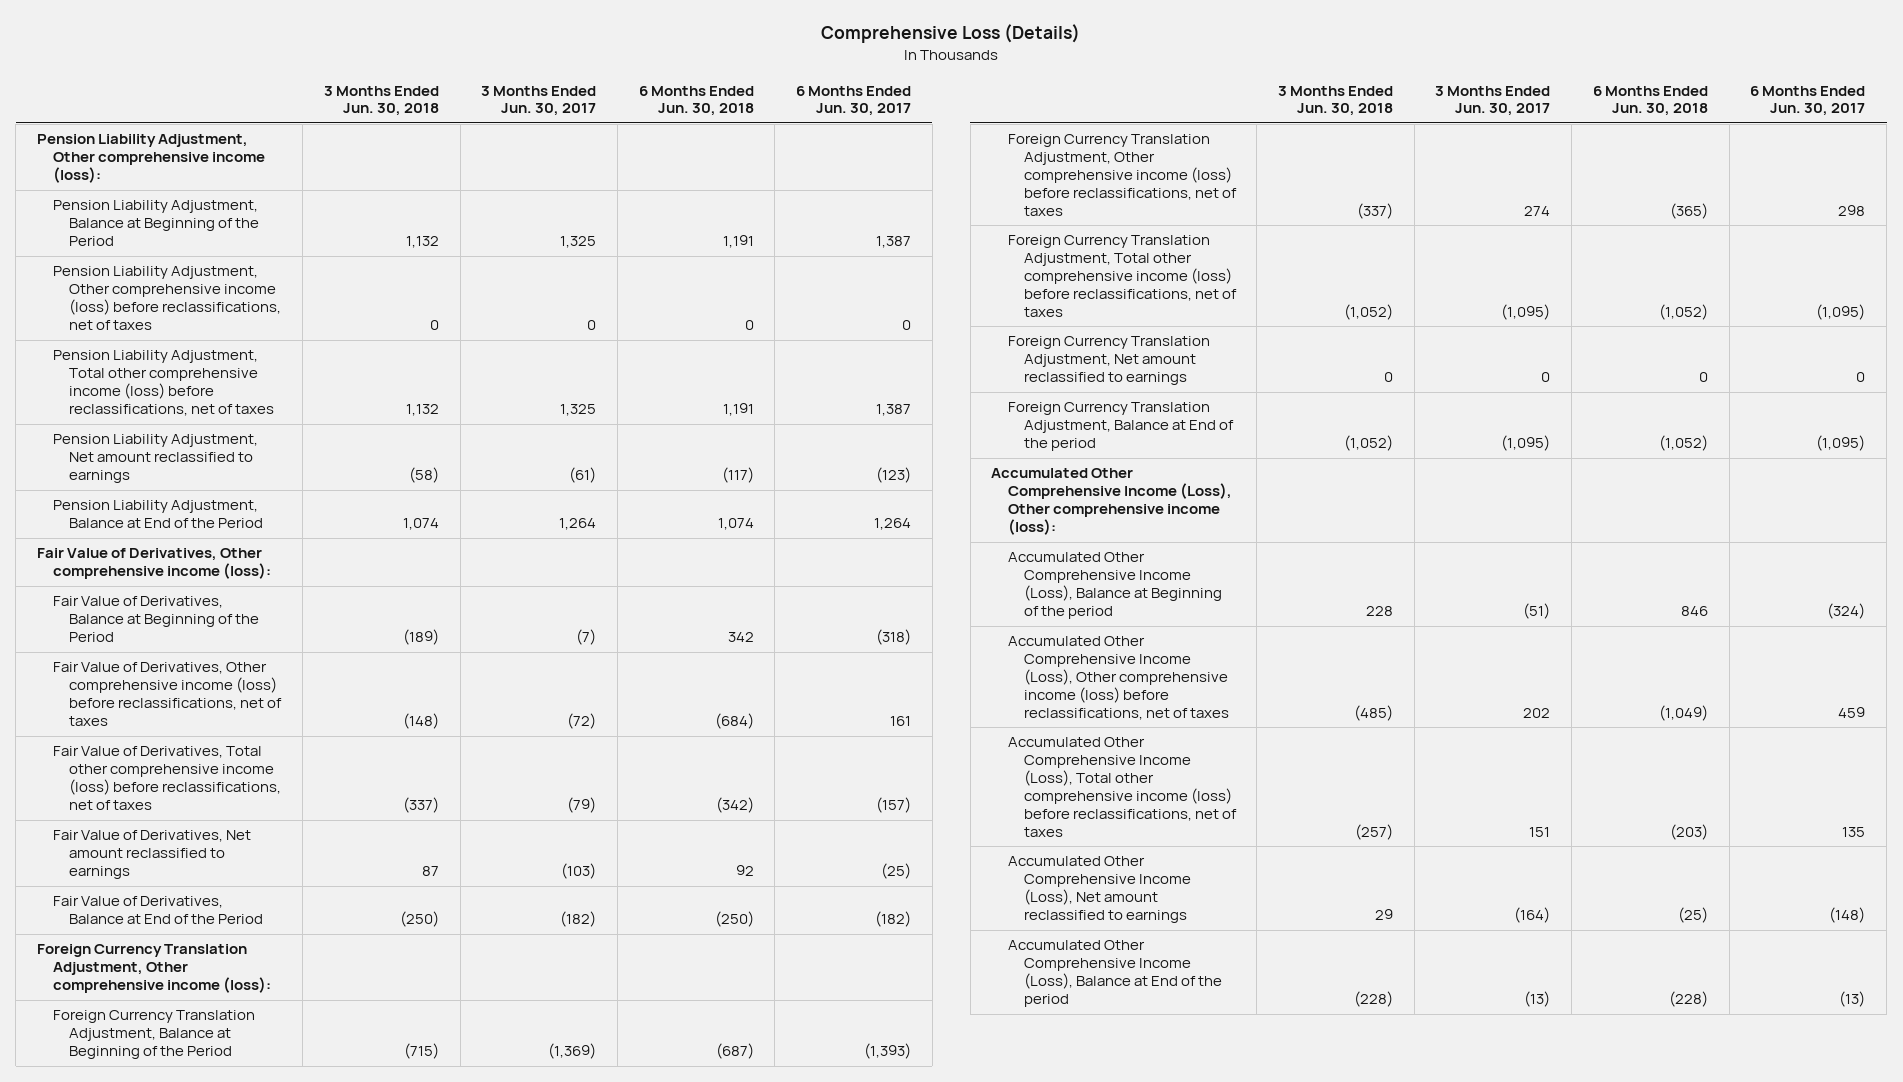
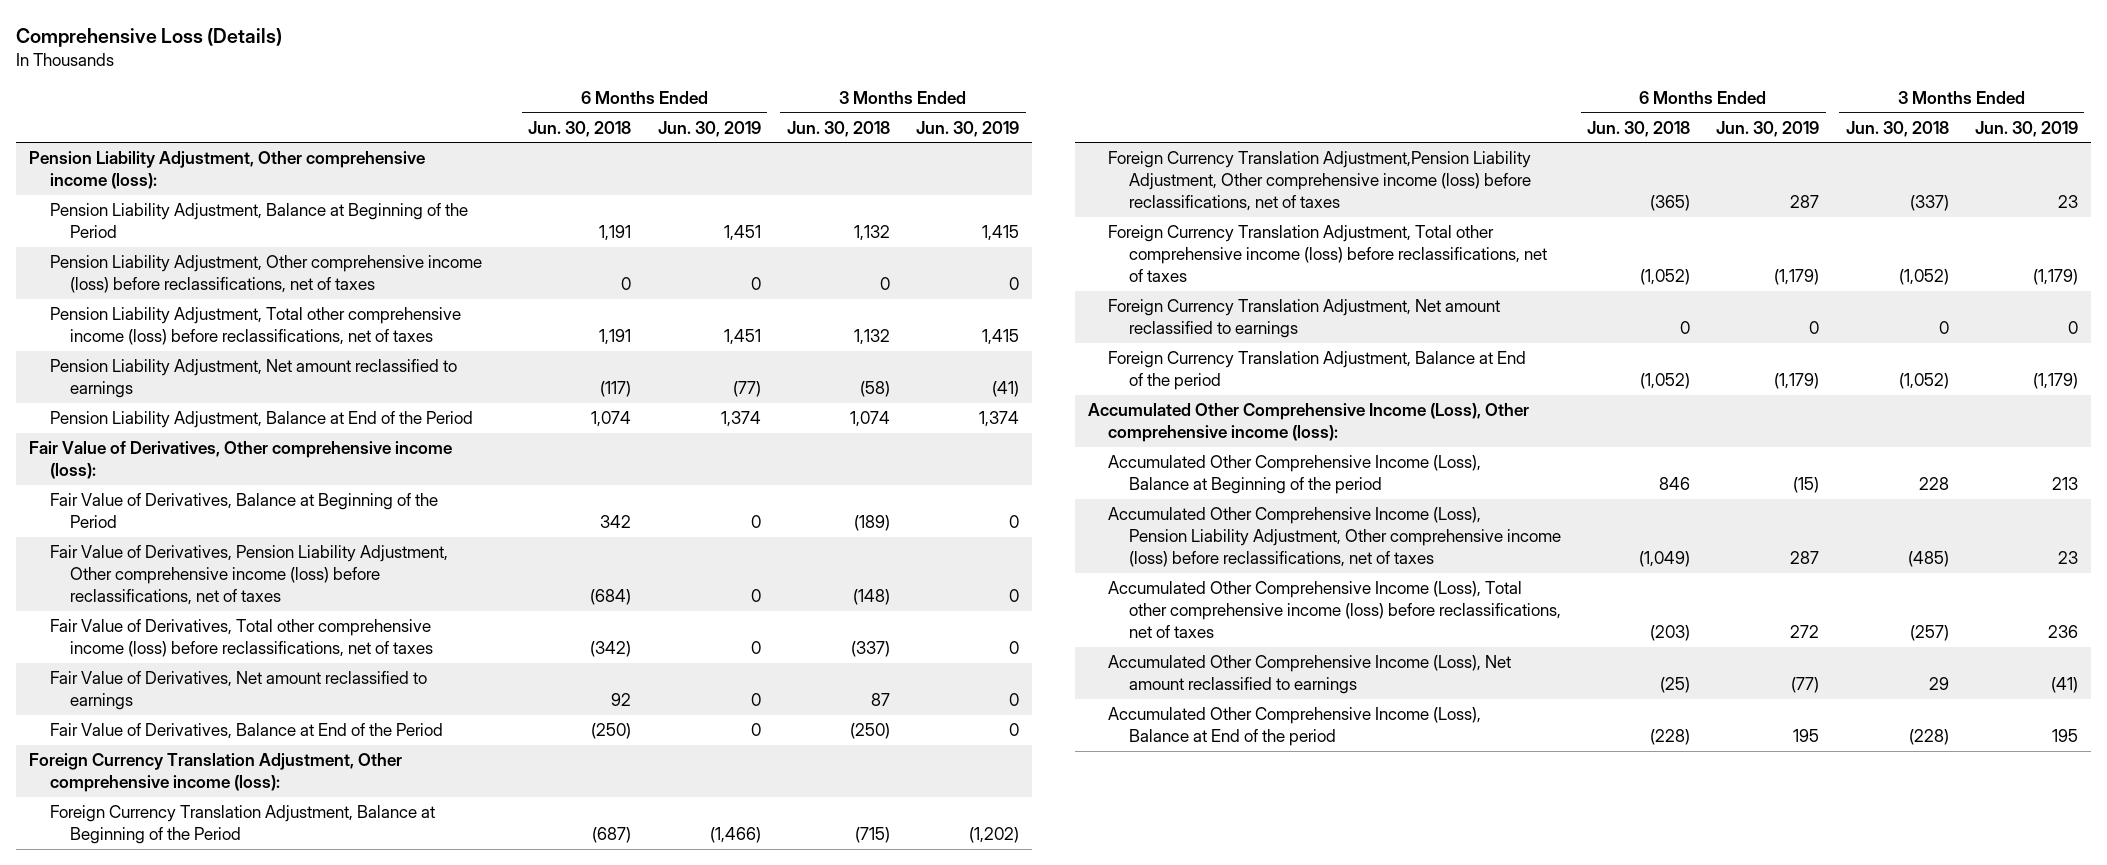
[481,85,597,117] 3 Months Ended Jun. 30, 2017 -> none
[796,85,912,117] 6 Months Ended Jun. 30, 2017 -> none
none -> [657,120,761,137] Jun. 30, 2019
none -> [915,120,1019,137] Jun. 30, 2019
[53,662,283,727] Fair Value of Derivatives, Other comprehensive income (loss) before reclassifications, net of taxes -> [49,545,448,606] Fair Value of Derivatives, Pension Liability Adjustment, Other comprehensive income (loss) before reclassifications, net of taxes
[1007,134,1237,217] Foreign Currency Translation Adjustment, Other comprehensive income (loss) before reclassifications, net of taxes -> [1108,151,1532,212] Foreign Currency Translation Adjustment,Pension Liability Adjustment, Other comprehensive income (loss) before reclassifications, net of taxes
[1007,636,1229,721] Accumulated Other Comprehensive Income (Loss), Other comprehensive income (loss) before reclassifications, net of taxes -> [1108,507,1562,568] Accumulated Other Comprehensive Income (Loss), Pension Liability Adjustment, Other comprehensive income (loss) before reclassifications, net of taxes

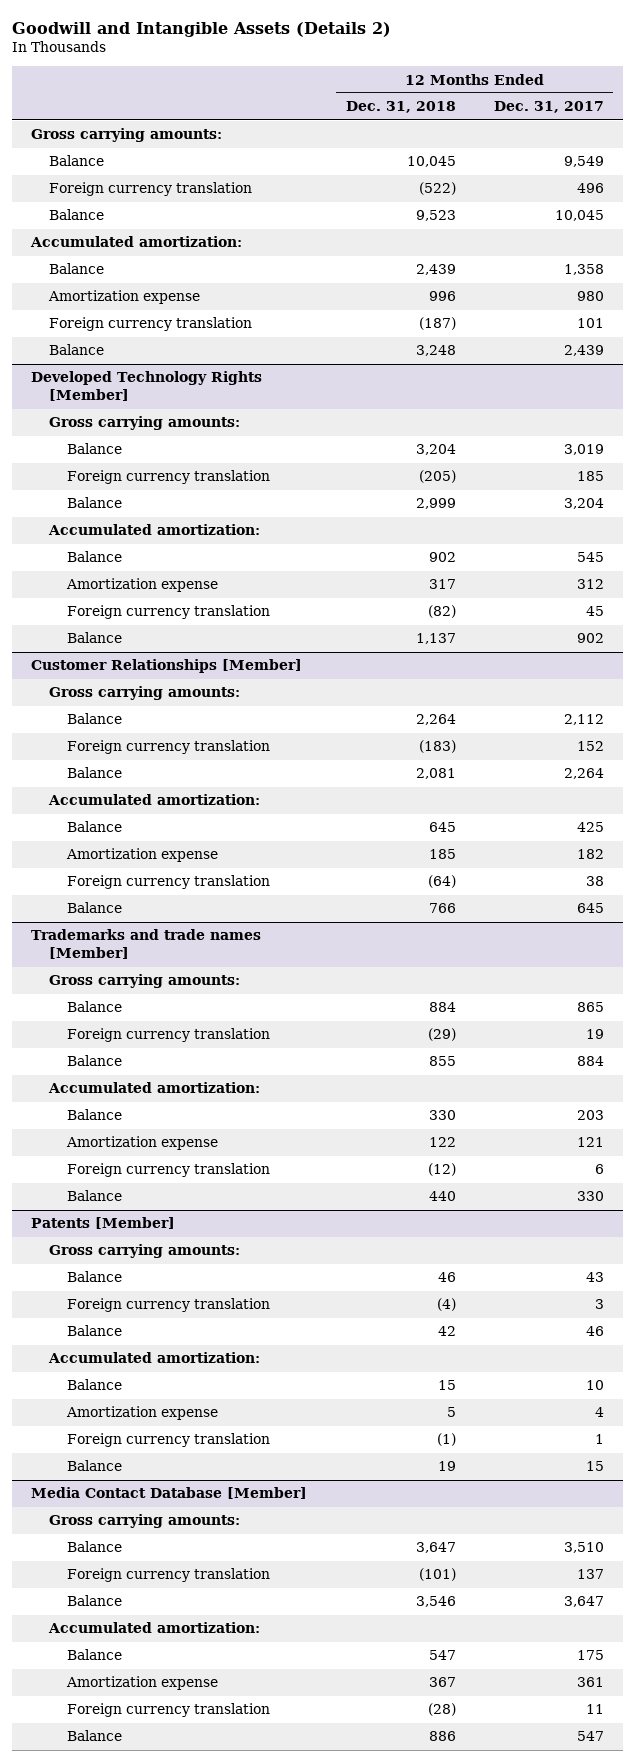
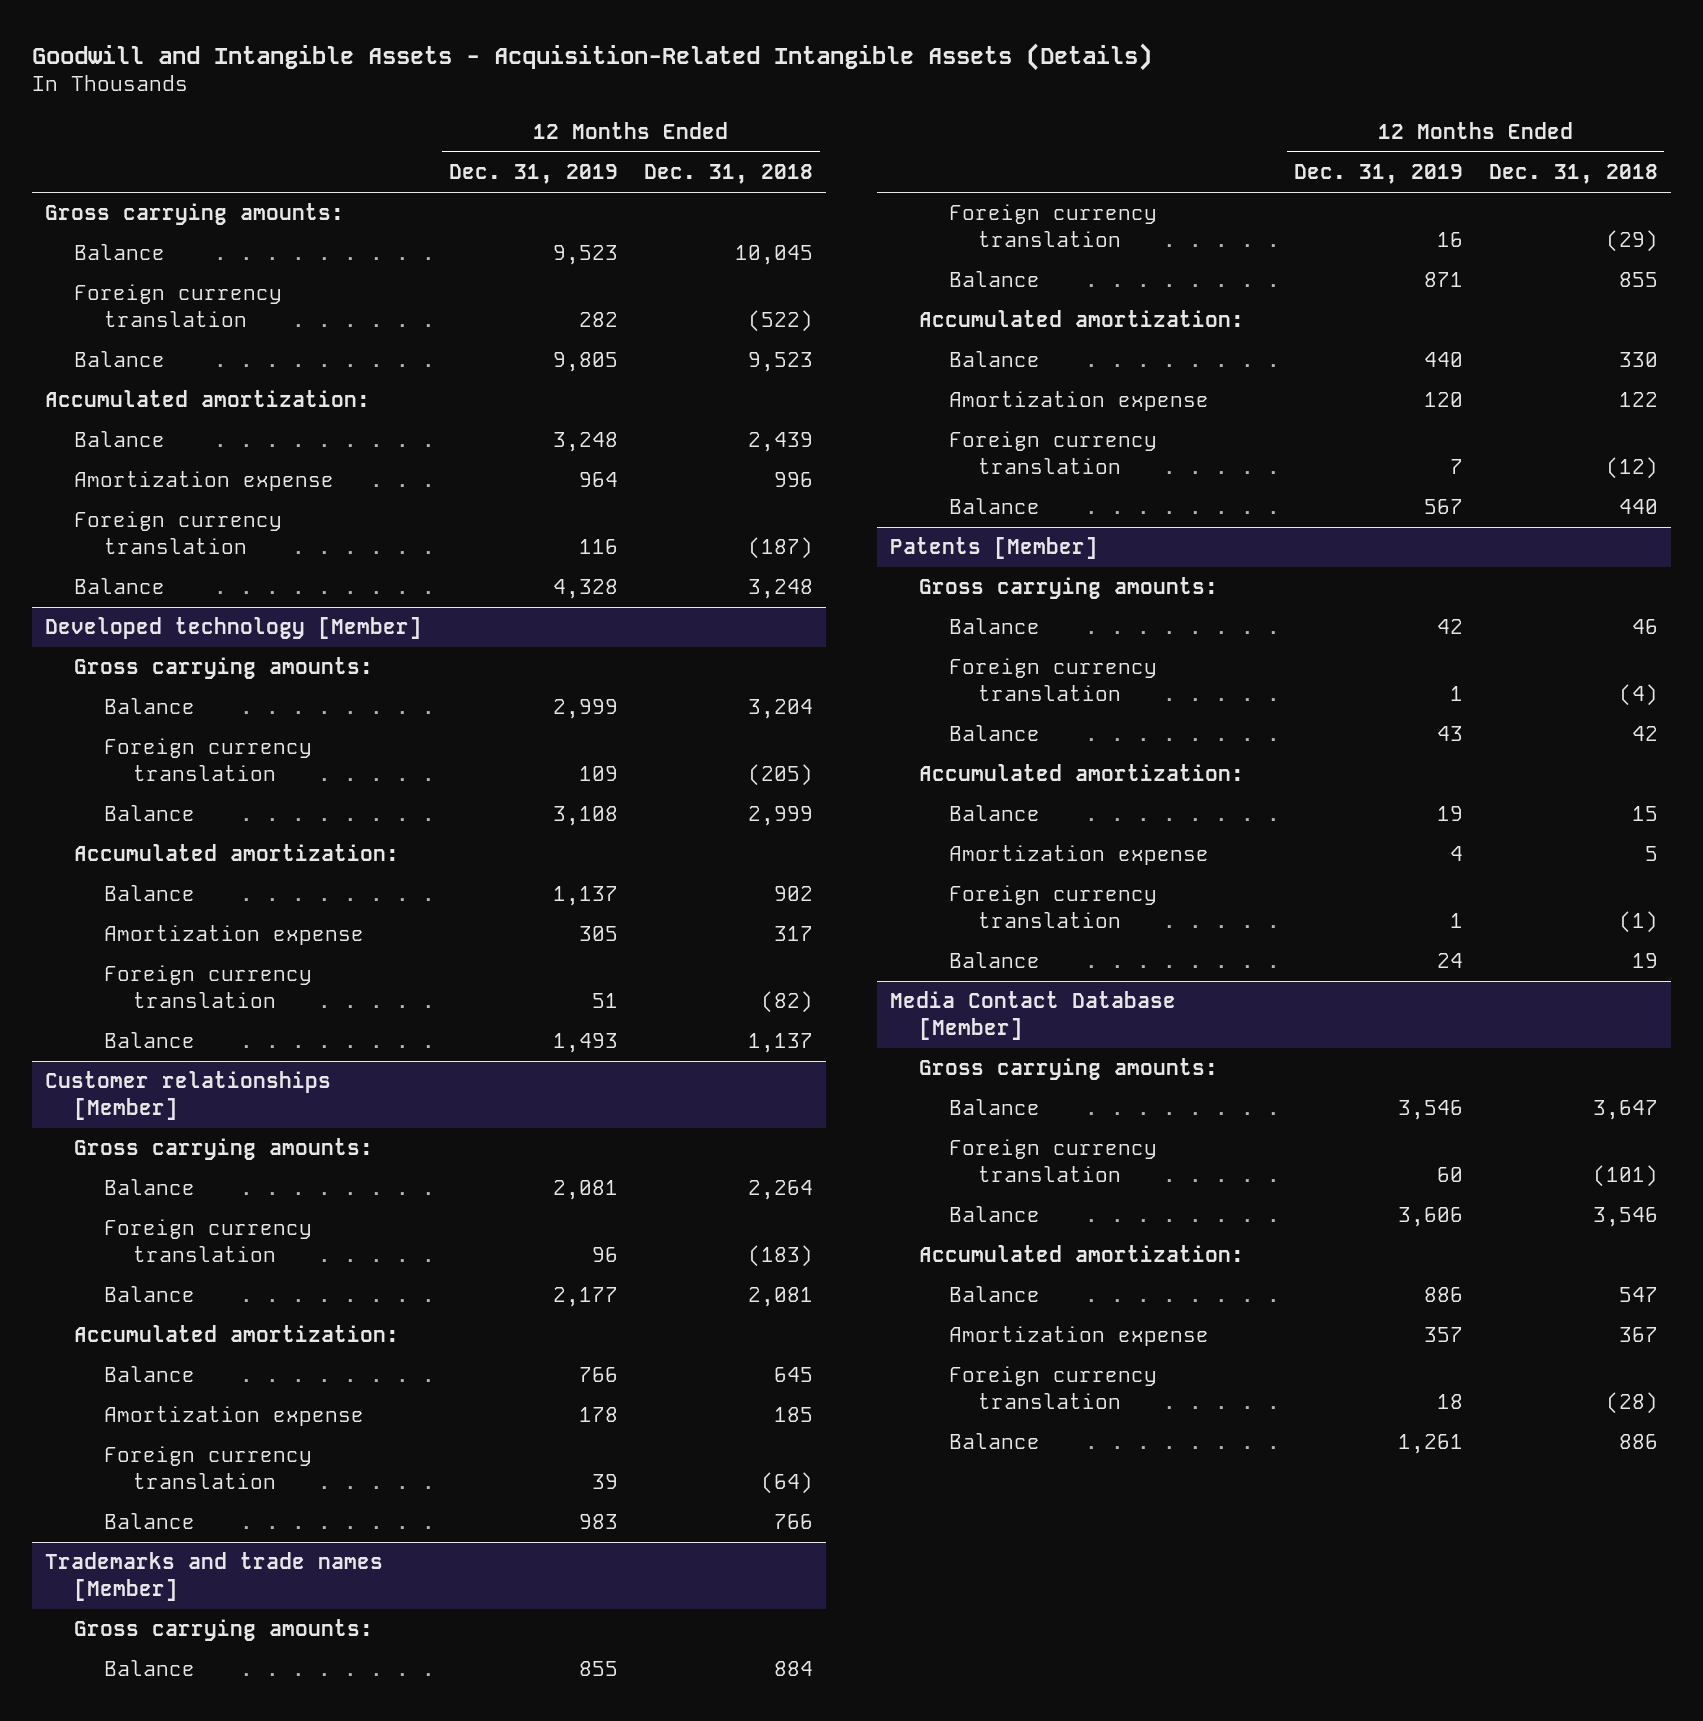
[12,21,392,37] Goodwill and Intangible Assets (Details 2) -> [32,42,1153,71] Goodwill and Intangible Assets - Acquisition-Related Intangible Assets (Details)
[493,101,604,114] Dec. 31, 2017 -> none
none -> [448,164,618,185] Dec. 31, 2019
[31,371,263,402] Developed Technology Rights [Member] -> [45,617,423,640] Developed technology [Member]
[31,659,303,674] Customer Relationships [Member] -> [45,1071,332,1120] Customer relationships [Member]

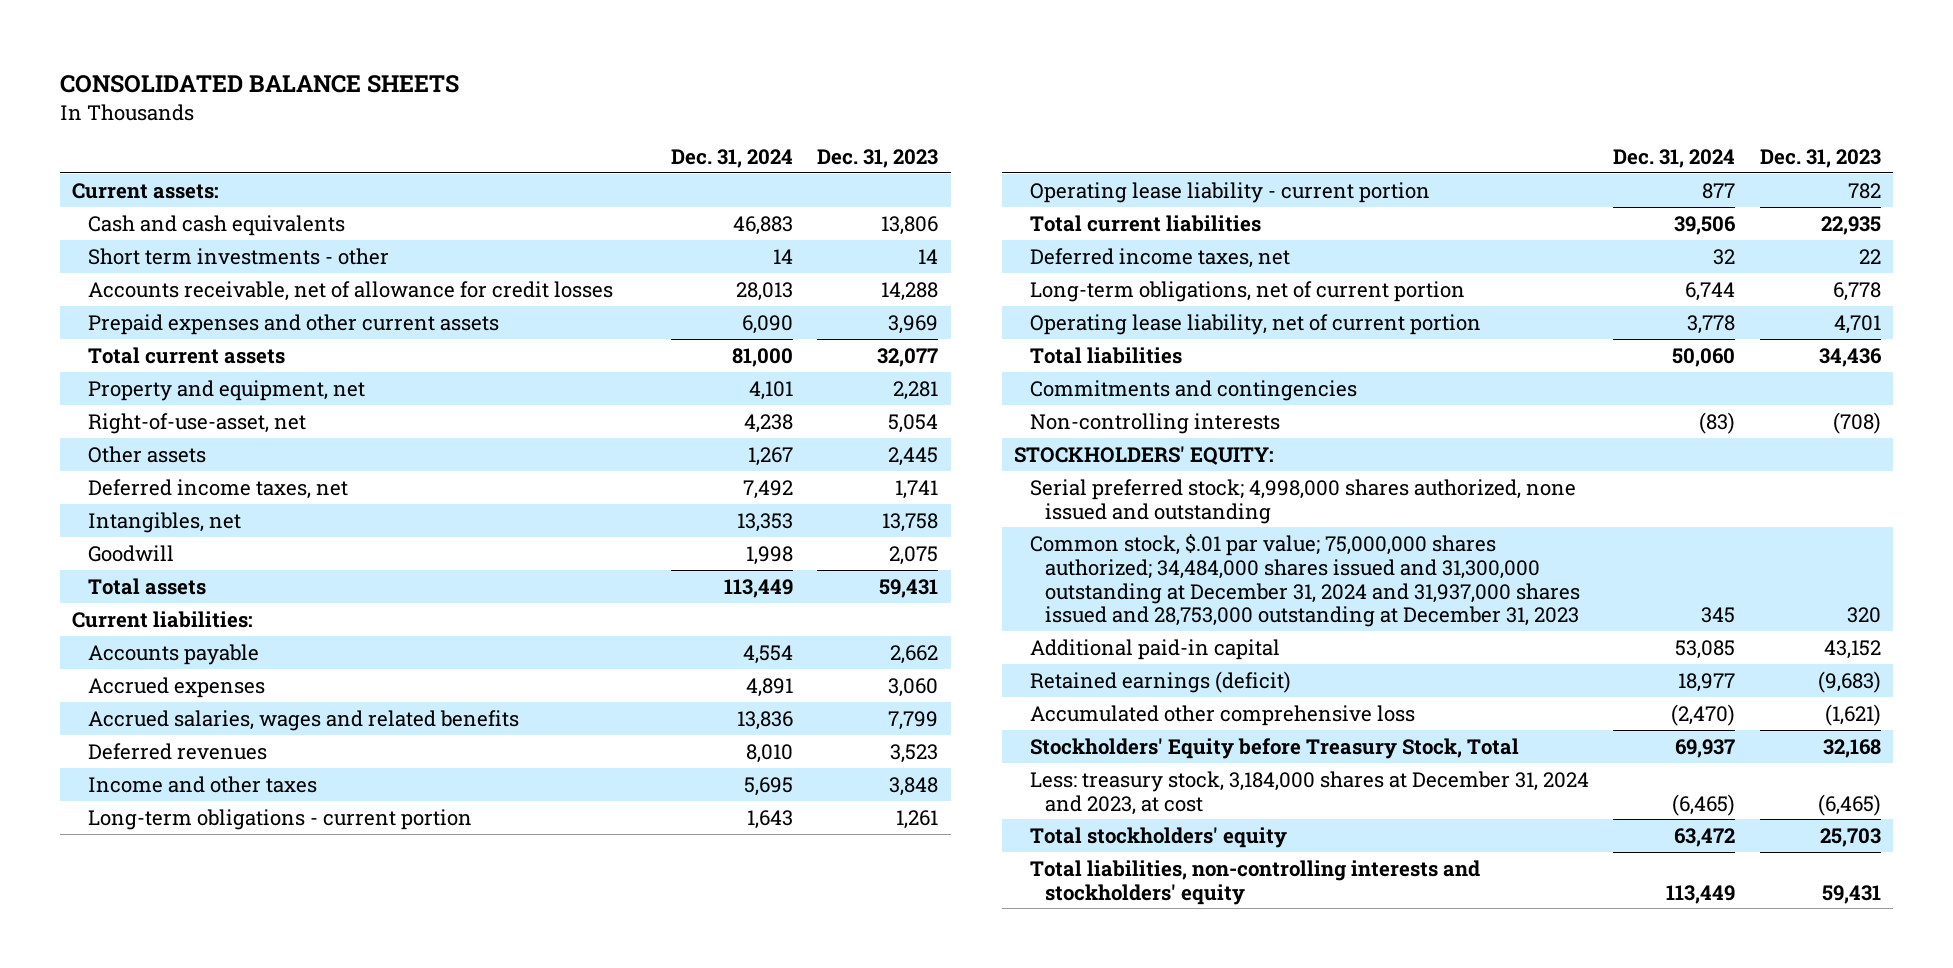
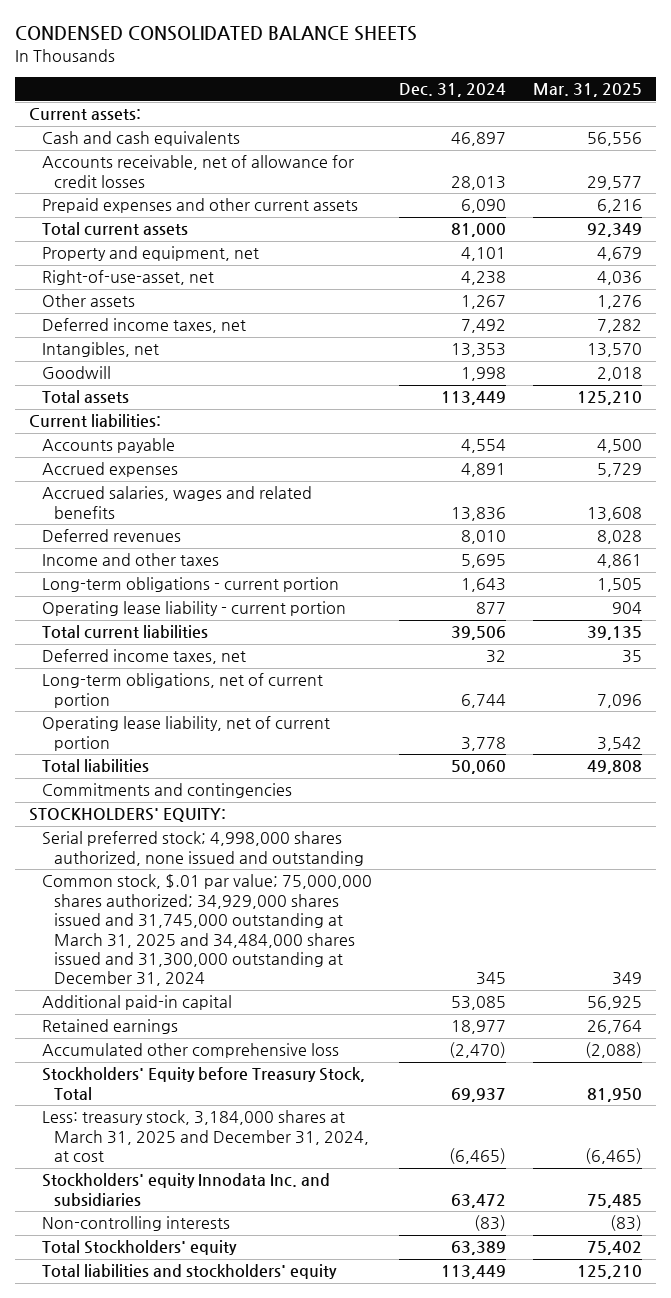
[59,74,459,93] CONSOLIDATED BALANCE SHEETS -> [14,26,417,42] CONDENSED CONSOLIDATED BALANCE SHEETS
[817,149,939,169] Dec. 31, 2023 -> none
none -> [533,83,643,98] Mar. 31, 2025
[87,247,389,265] Short term investments - other -> none
[733,215,794,235] 46,883 -> [450,132,506,147] 46,897
[1029,533,1581,628] Common stock, $.01 par value; 75,000,000 shares authorized; 34,484,000 shares issued and 31,300,000 outstanding at December 31, 2024 and 31,937,000 shares issued and 28,753,000 outstanding at December 31, 2023 -> [41,874,372,987] Common stock, $.01 par value; 75,000,000 shares authorized; 34,929,000 shares issued and 31,745,000 outstanding at March 31, 2025 and 34,484,000 shares issued and 31,300,000 outstanding at December 31, 2024
[1029,670,1291,693] Retained earnings (deficit) -> [41,1019,178,1035] Retained earnings
[1029,770,1589,815] Less: treasury stock, 3,184,000 shares at December 31, 2024 and 2023, at cost -> [41,1110,370,1163] Less: treasury stock, 3,184,000 shares at March 31, 2025 and December 31, 2024, at cost
[1029,826,1287,848] Total stockholders' equity -> [41,1173,330,1206] Stockholders' equity Innodata Inc. and subsidiaries
[1029,412,1280,434] Non-controlling interests -> [41,1216,230,1232] Non-controlling interests
none -> [41,1240,237,1256] Total Stockholders' equity
[1029,859,1480,905] Total liabilities, non-controlling interests and stockholders' equity -> [41,1264,337,1280] Total liabilities and stockholders' equity

